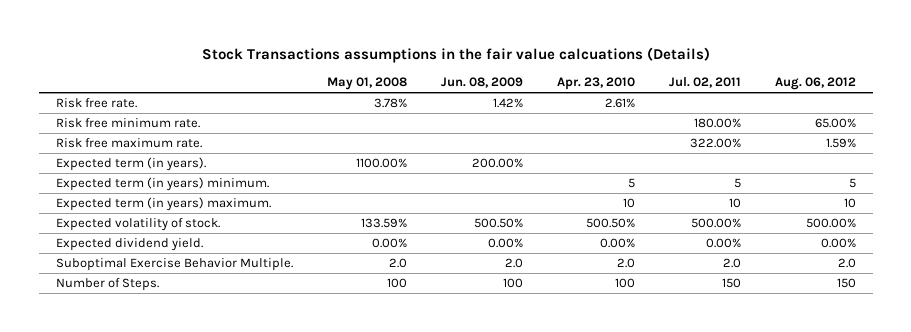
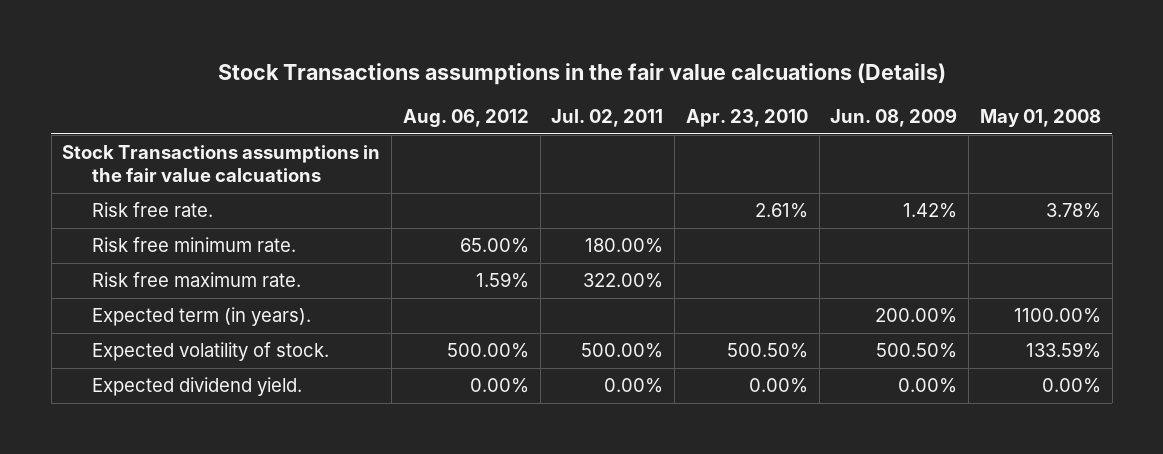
none -> [62,145,381,183] Stock Transactions assumptions in the fair value calcuations
[55,177,269,192] Expected term (in years) minimum. -> none
[55,197,271,212] Expected term (in years) maximum. -> none
[55,258,293,272] Suboptimal Exercise Behavior Multiple. -> none
[55,278,159,292] Number of Steps. -> none

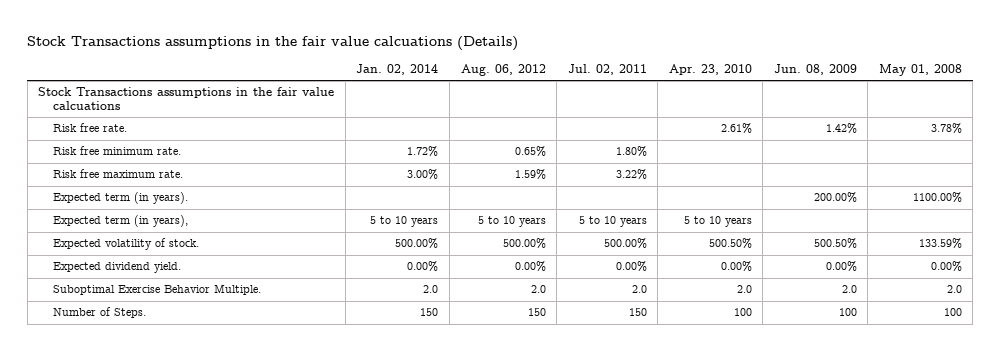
none -> [356,63,439,75] Jan. 02, 2014
[459,238,529,254] 65.00% -> [514,146,546,158] 0.65%
[585,238,664,254] 180.00% -> [615,146,647,158] 1.80%
[583,273,664,289] 322.00% -> [615,169,647,181] 3.22%
none -> [53,215,189,228] Expected term (in years),
none -> [53,284,262,296] Suboptimal Exercise Behavior Multiple.
none -> [53,307,147,319] Number of Steps.

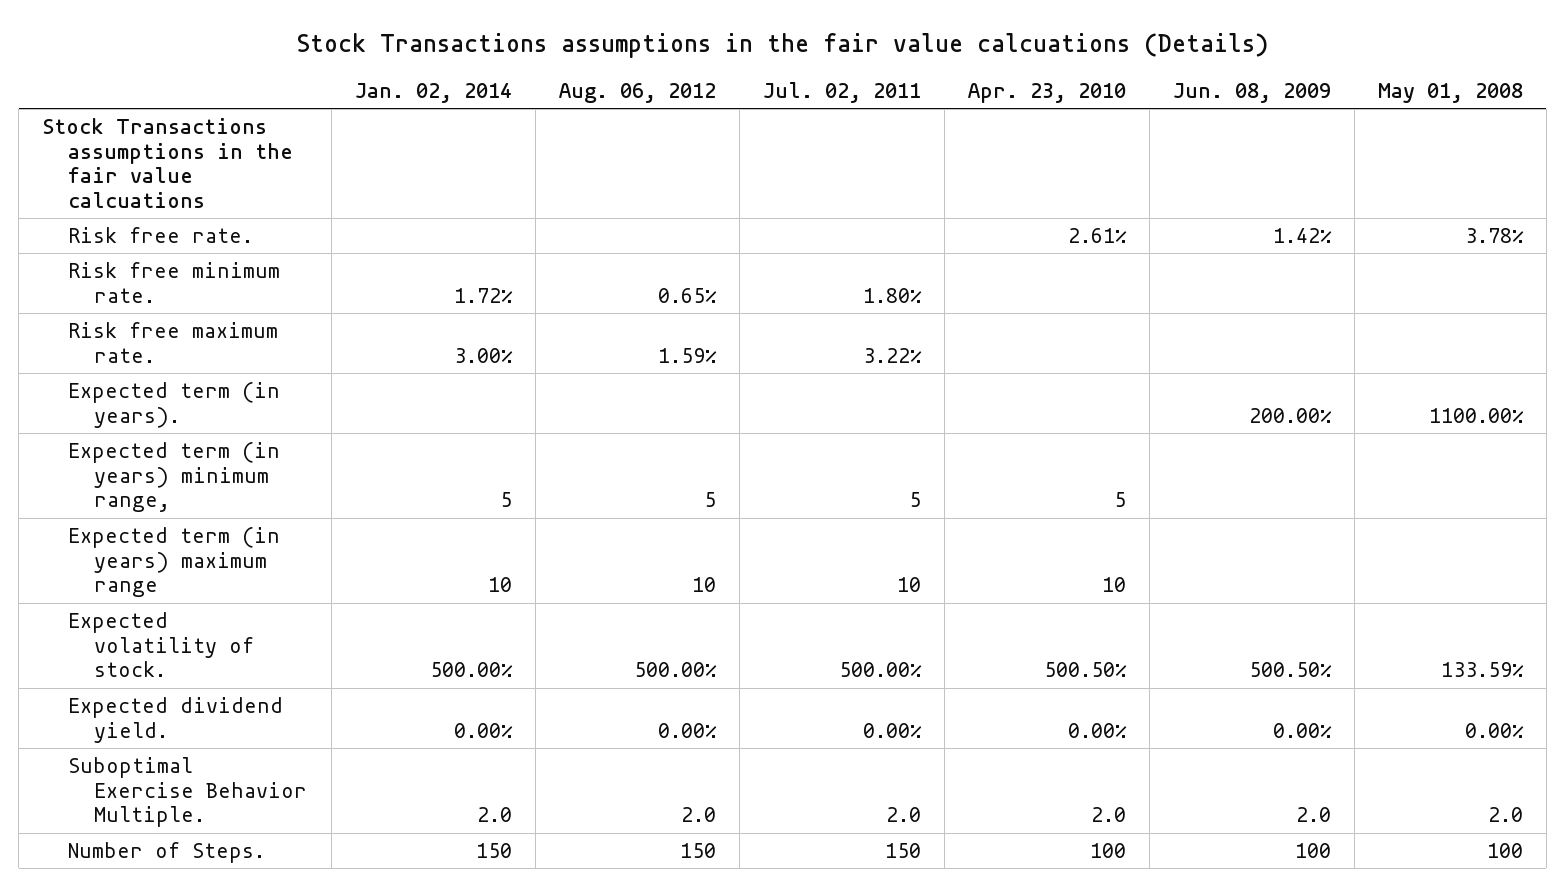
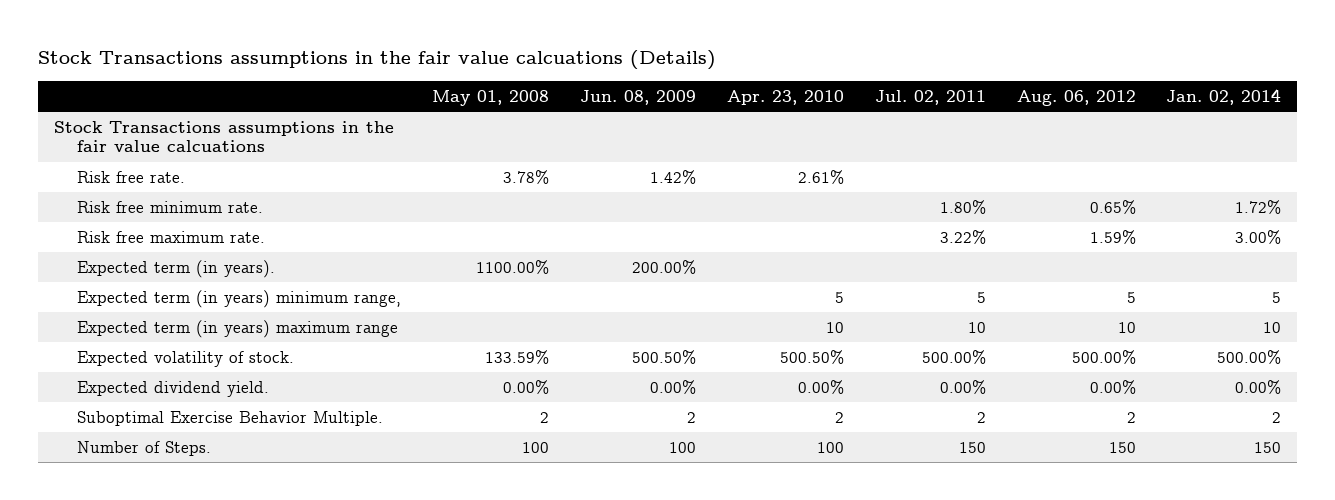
[476,807,512,823] 2.0 -> [1272,411,1282,423] 2
[680,807,716,823] 2.0 -> [1126,411,1136,423] 2
[885,807,921,823] 2.0 -> [976,411,986,423] 2
[1090,807,1126,823] 2.0 -> [834,411,844,423] 2
[1295,807,1331,823] 2.0 -> [686,411,696,423] 2
[1487,807,1523,823] 2.0 -> [539,411,549,423] 2

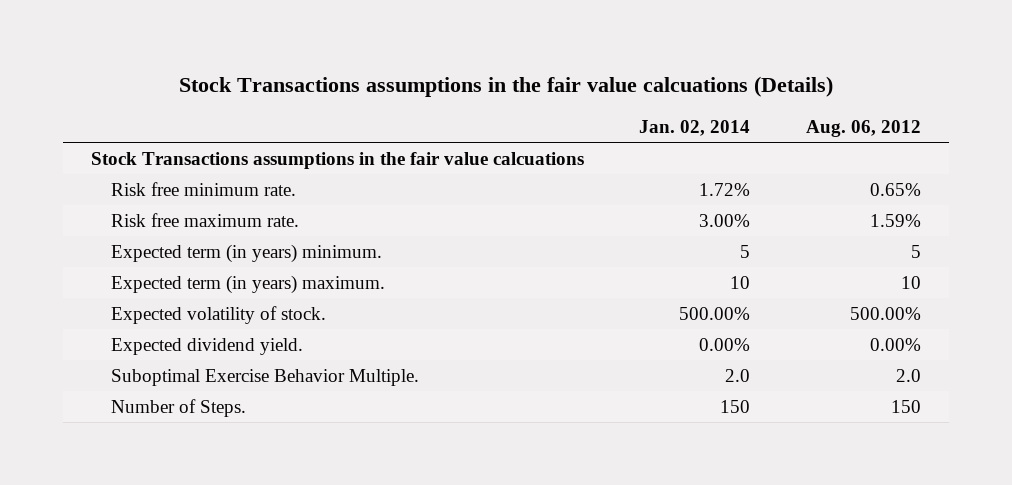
[431,89,549,106] May 01, 2008 -> none
[579,89,696,105] Jun. 08, 2009 -> none
[726,89,844,105] Apr. 23, 2010 -> none
[874,89,986,105] Jul. 02, 2011 -> none
[76,170,185,183] Risk free rate. -> none
[76,259,275,278] Expected term (in years). -> none
[76,289,401,308] Expected term (in years) minimum range, -> [111,243,383,263] Expected term (in years) minimum.
[76,319,398,338] Expected term (in years) maximum range -> [111,274,386,294] Expected term (in years) maximum.
[1126,411,1136,423] 2 -> [896,368,922,382] 2.0
[1272,411,1282,423] 2 -> [725,368,751,382] 2.0

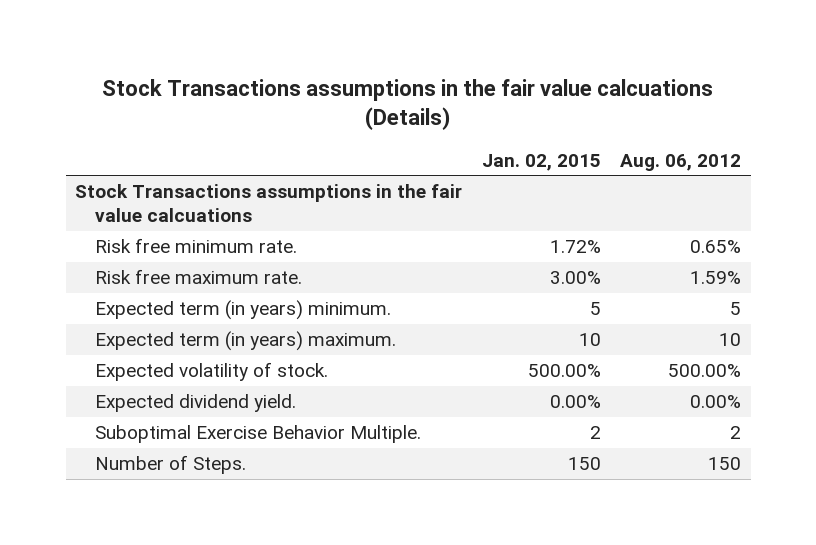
[639,120,751,137] Jan. 02, 2014 -> none
none -> [481,153,601,171] Jan. 02, 2015
[896,368,922,382] 2.0 -> [729,426,741,440] 2

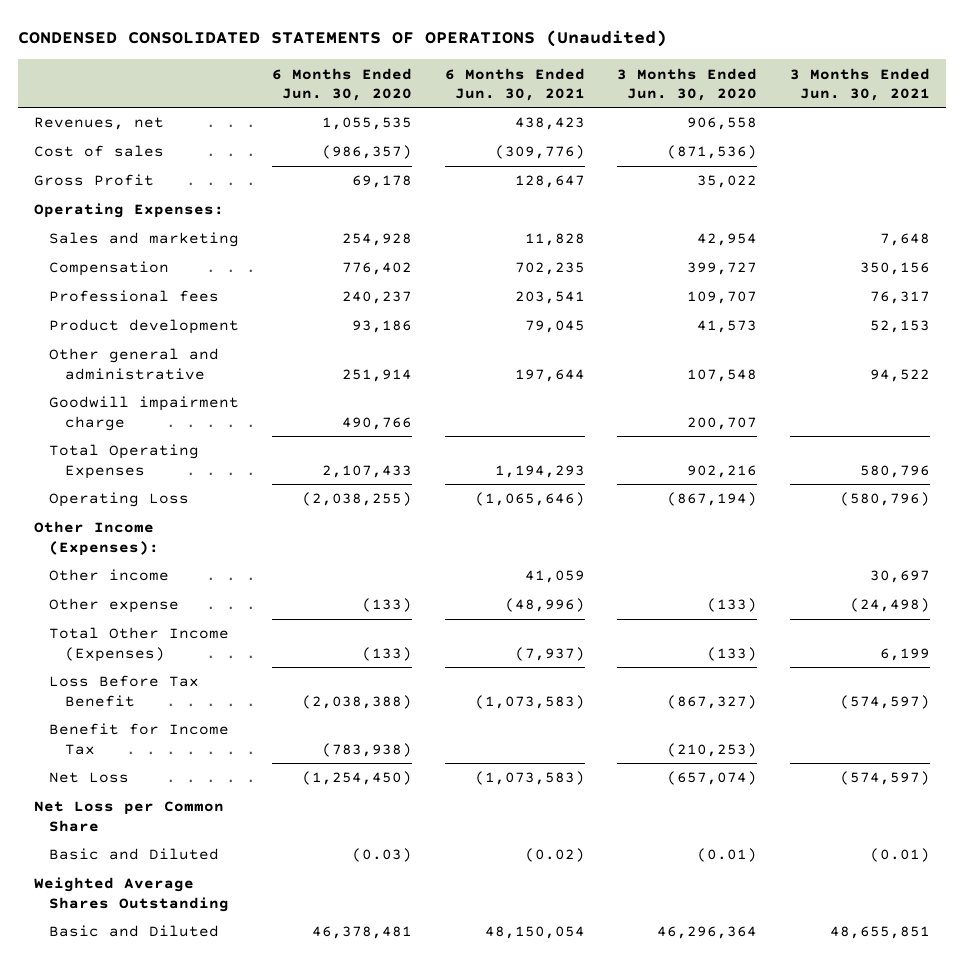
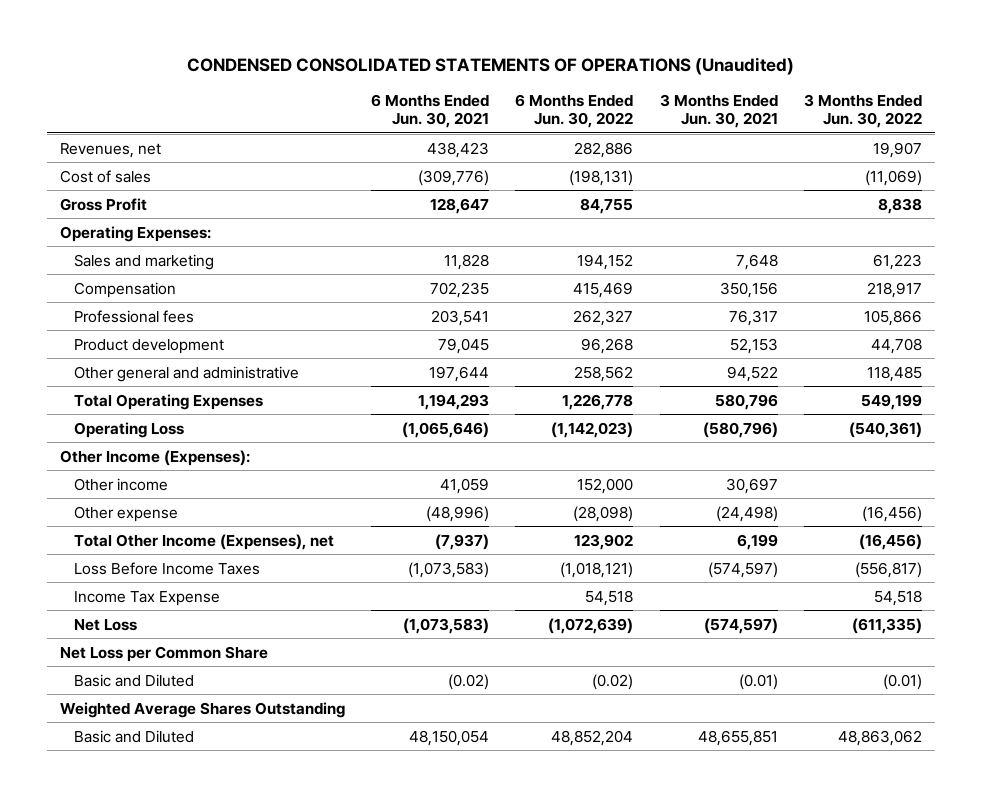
[272,67,413,101] 6 Months Ended Jun. 30, 2020 -> none
[617,67,758,101] 3 Months Ended Jun. 30, 2020 -> none
none -> [515,93,634,129] 6 Months Ended Jun. 30, 2022
none -> [803,93,922,129] 3 Months Ended Jun. 30, 2022
[49,396,240,431] Goodwill impairment charge -> none
[49,723,230,755] Benefit for Income Tax -> none
[49,627,230,662] Total Other Income (Expenses) -> [74,533,335,550] Total Other Income (Expenses), net
[49,675,200,707] Loss Before Tax Benefit -> [74,561,261,575] Loss Before Income Taxes
none -> [74,590,221,606] Income Tax Expense

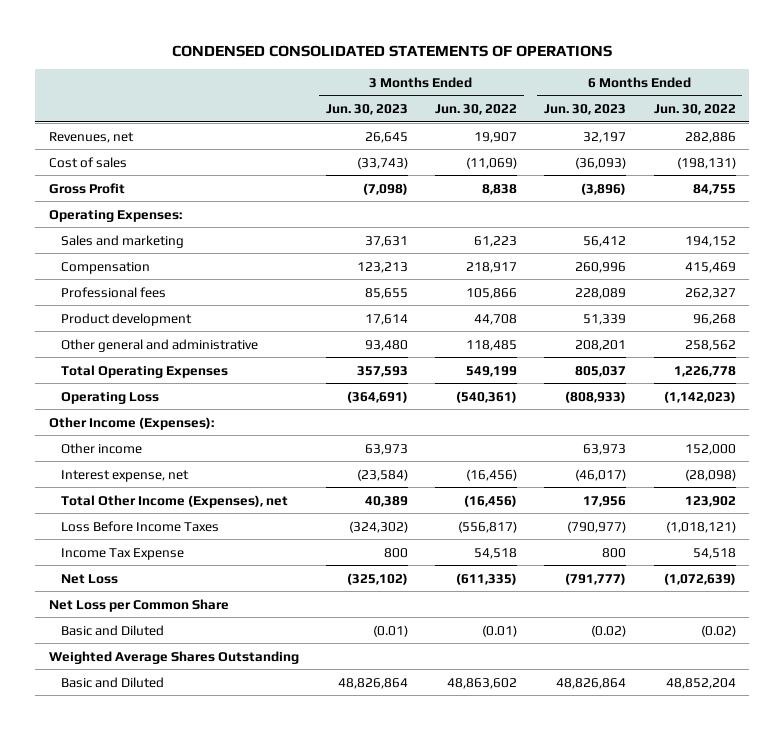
[186,56,794,75] CONDENSED CONSOLIDATED STATEMENTS OF OPERATIONS (Unaudited) -> [172,44,613,57] CONDENSED CONSOLIDATED STATEMENTS OF OPERATIONS
[371,93,490,129] 6 Months Ended Jun. 30, 2021 -> none
[659,93,778,129] 3 Months Ended Jun. 30, 2021 -> none
none -> [325,104,408,116] Jun. 30, 2023
none -> [544,104,627,116] Jun. 30, 2023
[74,505,179,522] Other expense -> [61,469,190,482] Interest expense, net
[837,729,922,746] 48,863,062 -> [447,677,518,689] 48,863,602

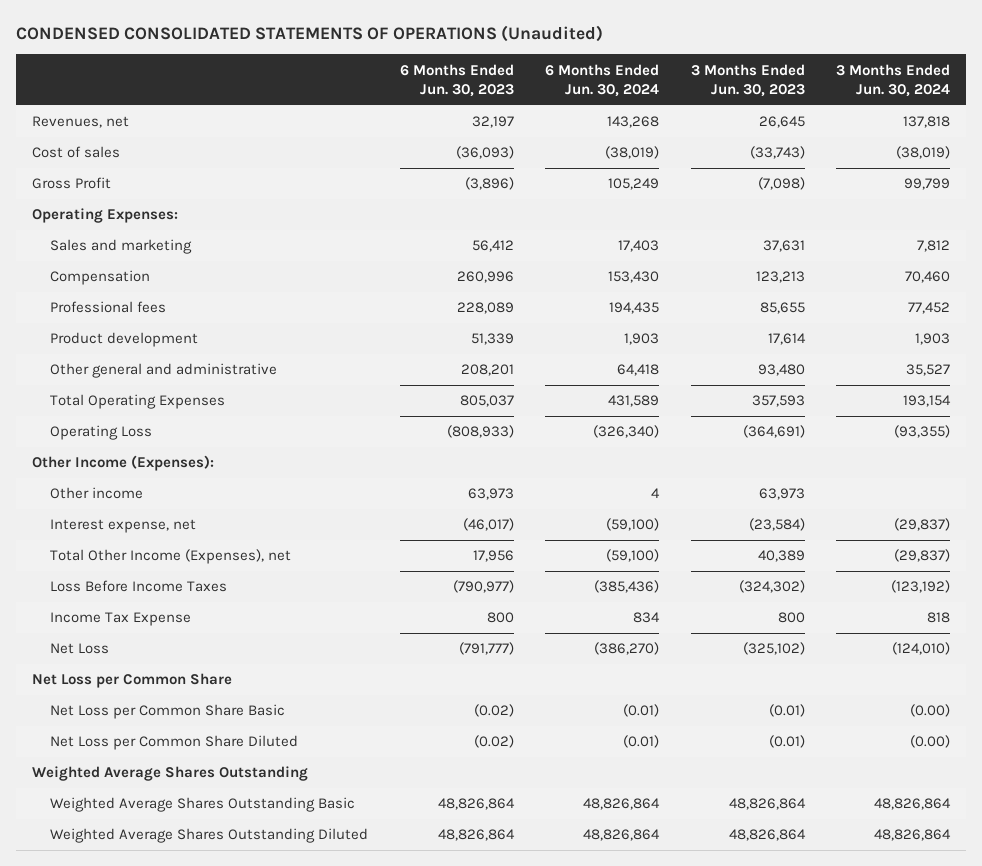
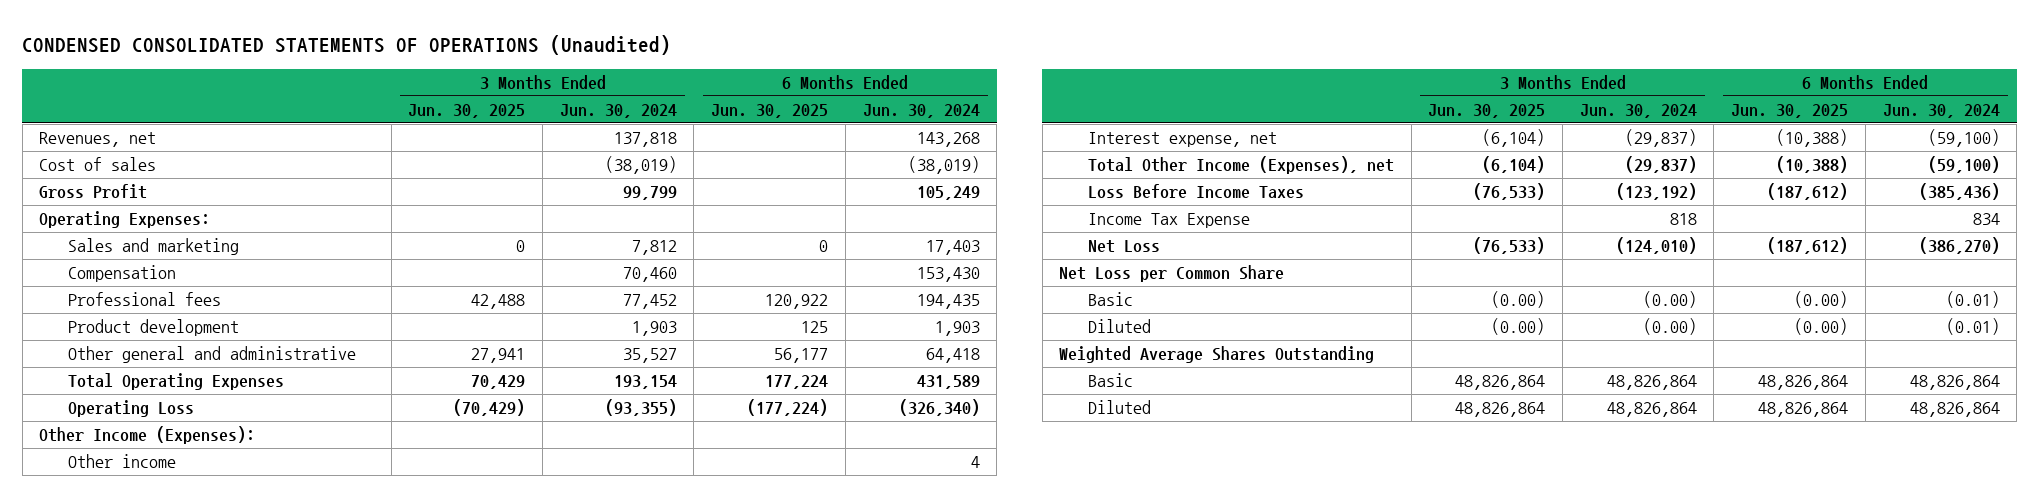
[399,63,514,98] 6 Months Ended Jun. 30, 2023 -> none
[690,63,805,98] 3 Months Ended Jun. 30, 2023 -> none
none -> [408,104,526,119] Jun. 30, 2025
none -> [711,104,829,119] Jun. 30, 2025
[50,704,286,720] Net Loss per Common Share Basic -> [1087,292,1133,307] Basic
[50,735,299,751] Net Loss per Common Share Diluted -> [1087,319,1151,334] Diluted
[50,797,356,813] Weighted Average Shares Outstanding Basic -> [1087,373,1133,388] Basic
[50,828,369,844] Weighted Average Shares Outstanding Diluted -> [1087,400,1151,415] Diluted

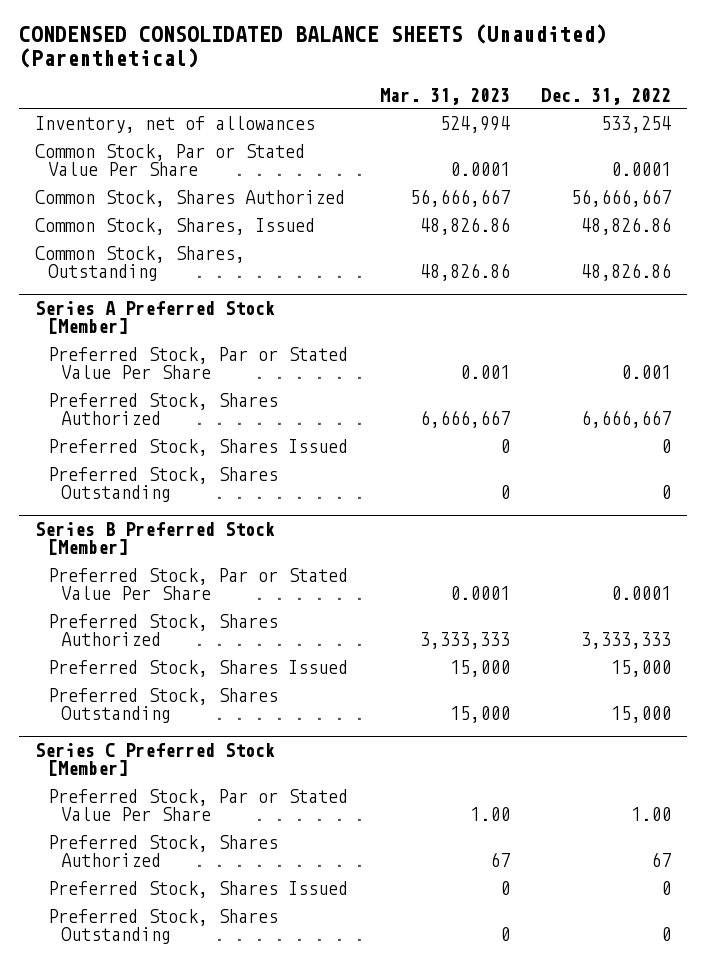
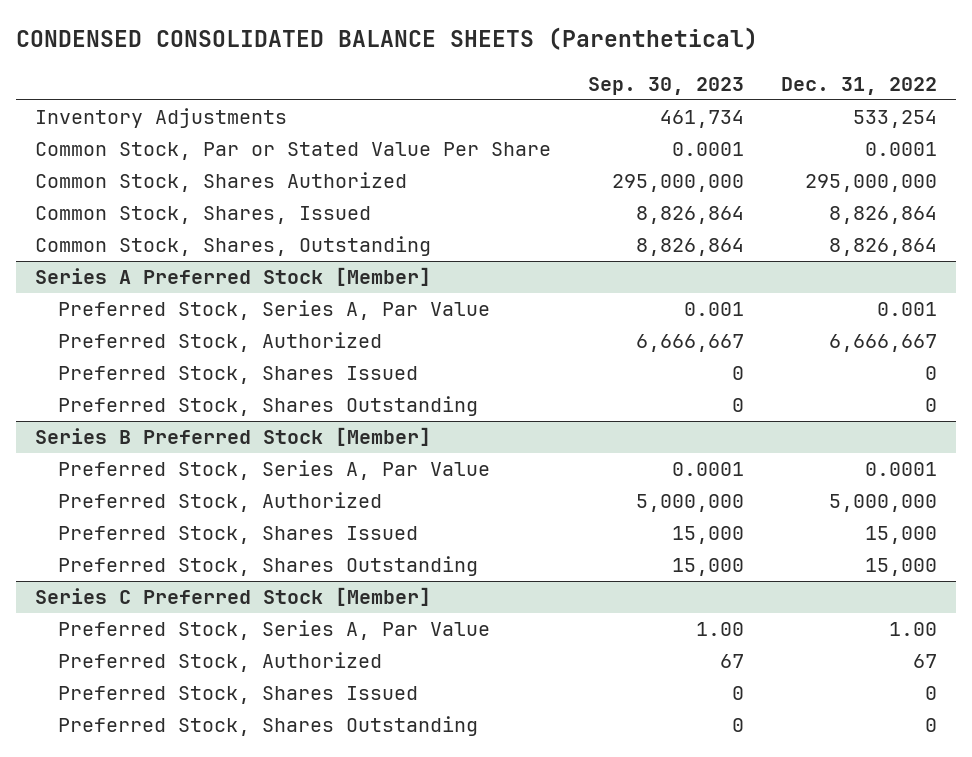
[19,24,608,68] CONDENSED CONSOLIDATED BALANCE SHEETS (Unaudited) (Parenthetical) -> [16,27,759,51] CONDENSED CONSOLIDATED BALANCE SHEETS (Parenthetical)
[379,87,510,105] Mar. 31, 2023 -> none
none -> [587,76,744,95] Sep. 30, 2023
[34,115,315,133] Inventory, net of allowances -> [34,108,287,129] Inventory Adjustments
[571,188,672,207] 56,666,667 -> [805,174,938,193] 295,000,000
[581,216,672,235] 48,826.86 -> [829,206,938,225] 8,826,864
[581,263,672,282] 48,826.86 -> [829,238,938,257] 8,826,864
[48,346,349,380] Preferred Stock, Par or Stated Value Per Share -> [58,300,491,321] Preferred Stock, Series A, Par Value
[48,392,279,426] Preferred Stock, Shares Authorized -> [58,332,383,353] Preferred Stock, Authorized
[48,567,349,601] Preferred Stock, Par or Stated Value Per Share -> [58,460,491,481] Preferred Stock, Series A, Par Value
[48,613,279,647] Preferred Stock, Shares Authorized -> [58,492,383,513] Preferred Stock, Authorized
[581,632,672,650] 3,333,333 -> [829,494,938,513] 5,000,000
[48,788,349,822] Preferred Stock, Par or Stated Value Per Share -> [58,620,491,641] Preferred Stock, Series A, Par Value
[48,834,279,868] Preferred Stock, Shares Authorized -> [58,652,383,673] Preferred Stock, Authorized

